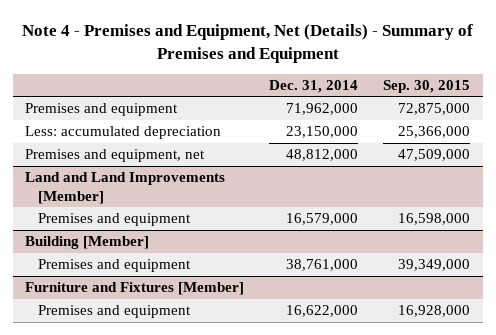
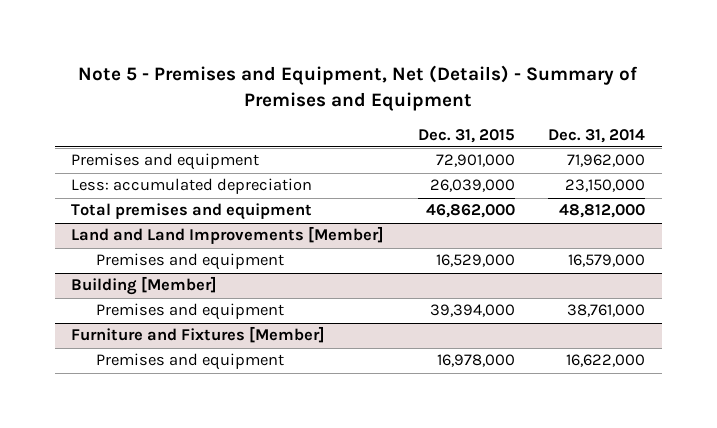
[21,23,473,63] Note 4 - Premises and Equipment, Net (Details) - Summary of Premises and Equipment -> [78,65,639,111] Note 5 - Premises and Equipment, Net (Details) - Summary of Premises and Equipment
[383,79,471,93] Sep. 30, 2015 -> none
none -> [417,128,515,143] Dec. 31, 2015
[25,149,206,163] Premises and equipment, net -> [71,203,313,221] Total premises and equipment

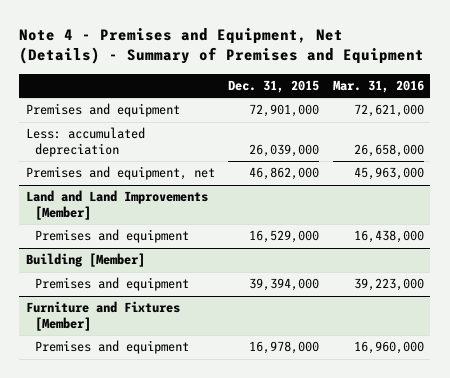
[78,65,639,111] Note 5 - Premises and Equipment, Net (Details) - Summary of Premises and Equipment -> [19,27,425,65] Note 4 - Premises and Equipment, Net (Details) - Summary of Premises and Equipment
[548,128,646,143] Dec. 31, 2014 -> none
none -> [332,79,424,93] Mar. 31, 2016
[71,203,313,221] Total premises and equipment -> [26,166,216,181] Premises and equipment, net

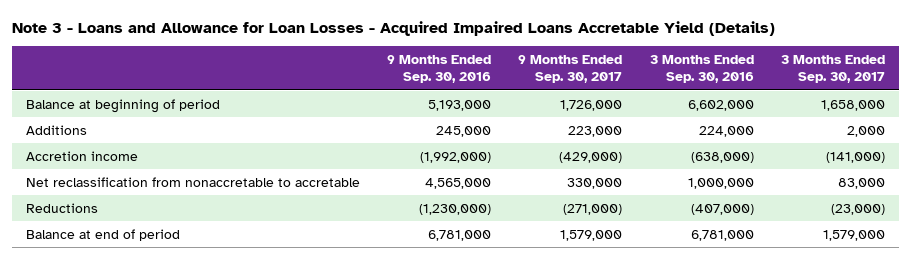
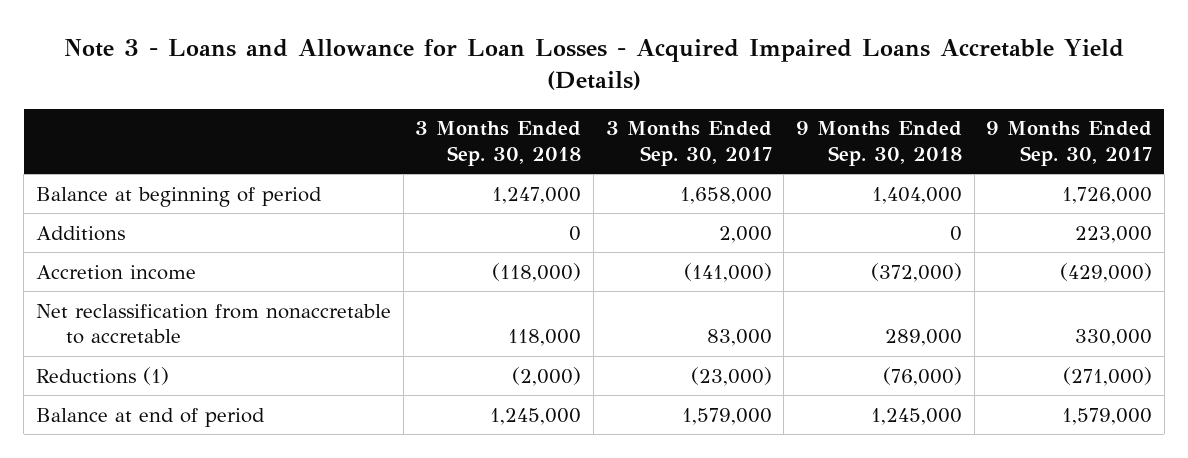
[386,55,491,84] 9 Months Ended Sep. 30, 2016 -> none
[649,55,754,84] 3 Months Ended Sep. 30, 2016 -> none
none -> [415,121,582,167] 3 Months Ended Sep. 30, 2018
none -> [795,121,962,167] 9 Months Ended Sep. 30, 2018
[25,202,98,213] Reductions -> [35,366,169,385] Reductions (1)

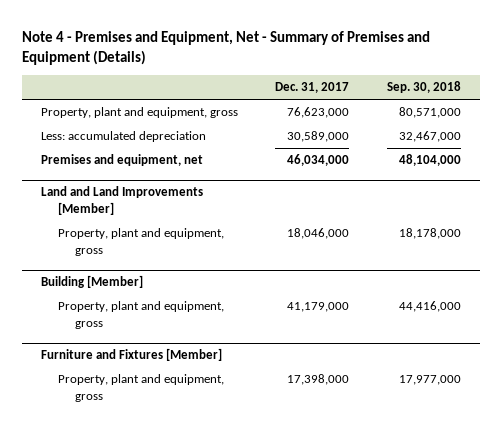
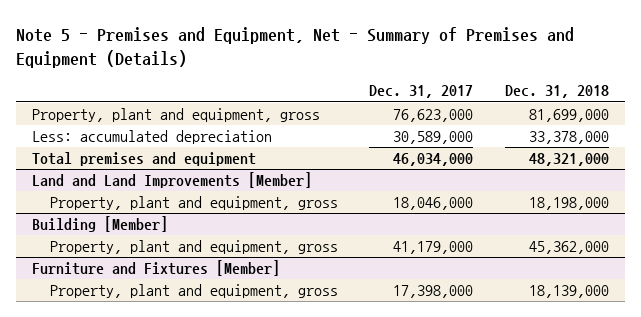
[21,30,430,65] Note 4 - Premises and Equipment, Net - Summary of Premises and Equipment (Details) -> [15,26,574,68] Note 5 - Premises and Equipment, Net - Summary of Premises and Equipment (Details)
[387,81,462,94] Sep. 30, 2018 -> none
none -> [504,85,609,99] Dec. 31, 2018
[40,154,203,167] Premises and equipment, net -> [31,152,256,167] Total premises and equipment

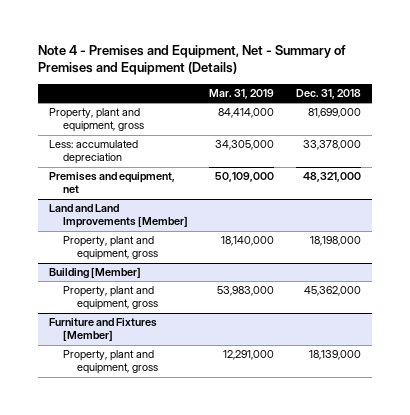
[15,26,574,68] Note 5 - Premises and Equipment, Net - Summary of Premises and Equipment (Details) -> [37,45,346,76] Note 4 - Premises and Equipment, Net - Summary of Premises and Equipment (Details)
[369,85,474,99] Dec. 31, 2017 -> none
none -> [209,88,275,99] Mar. 31, 2019
[31,152,256,167] Total premises and equipment -> [48,172,175,194] Premises and equipment, net

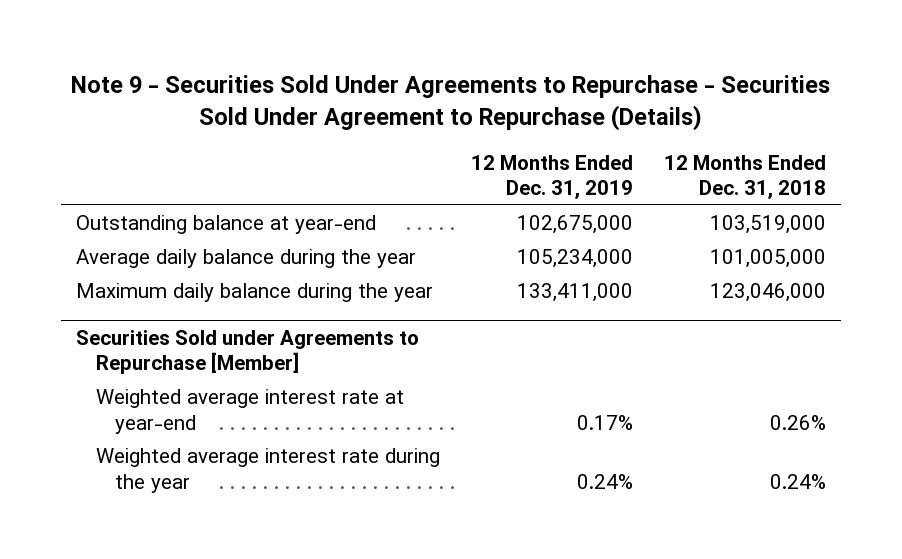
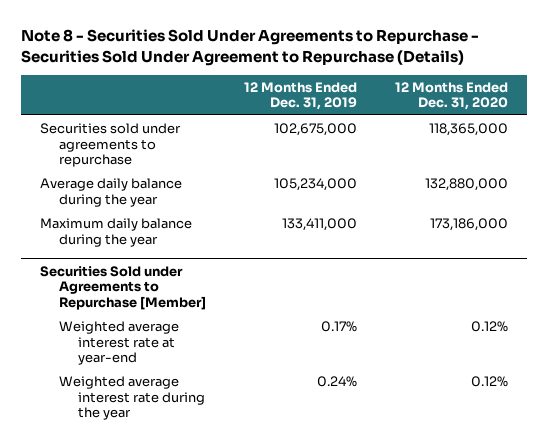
[71,74,831,131] Note 9 - Securities Sold Under Agreements to Repurchase - Securities Sold Under Agreement to Repurchase (Details) -> [20,29,479,66] Note 8 - Securities Sold Under Agreements to Repurchase - Securities Sold Under Agreement to Repurchase (Details)
[663,154,826,199] 12 Months Ended Dec. 31, 2018 -> none
none -> [395,81,509,111] 12 Months Ended Dec. 31, 2020
[76,215,377,235] Outstanding balance at year-end -> [39,123,181,168] Securities sold under agreements to repurchase

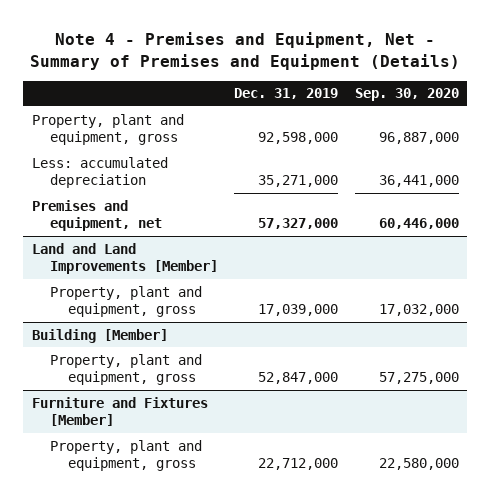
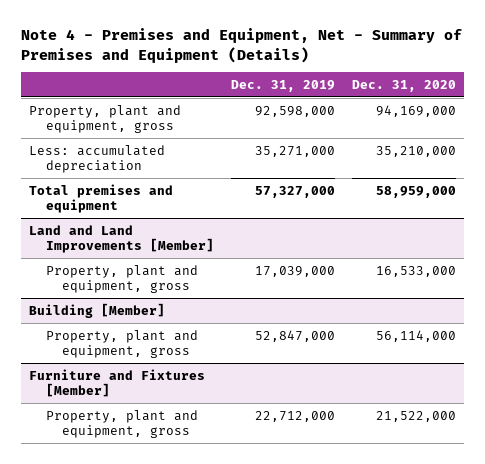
[355,88,460,102] Sep. 30, 2020 -> none
none -> [351,79,456,92] Dec. 31, 2020
[31,199,162,232] Premises and equipment, net -> [29,183,174,214] Total premises and equipment

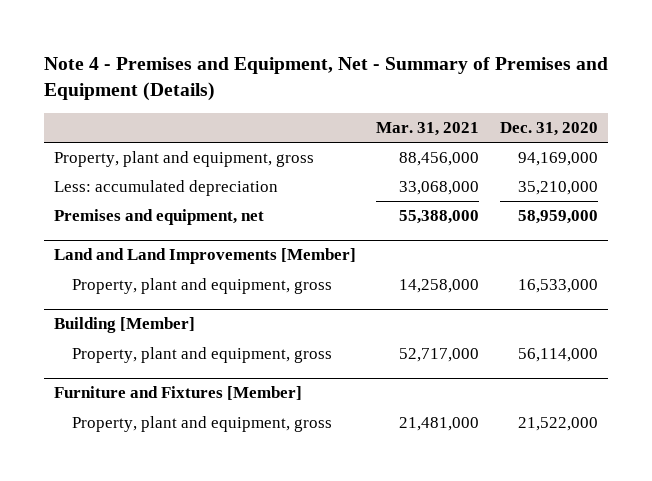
[230,79,335,92] Dec. 31, 2019 -> none
none -> [376,121,480,136] Mar. 31, 2021
[29,183,174,214] Total premises and equipment -> [54,209,265,226] Premises and equipment, net

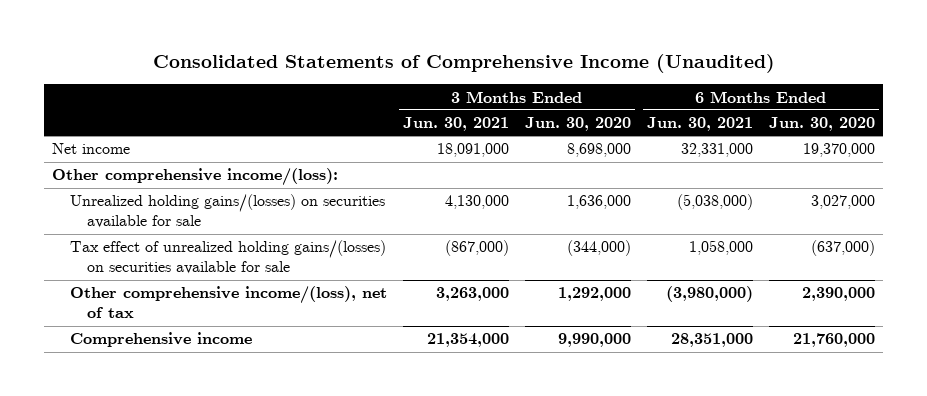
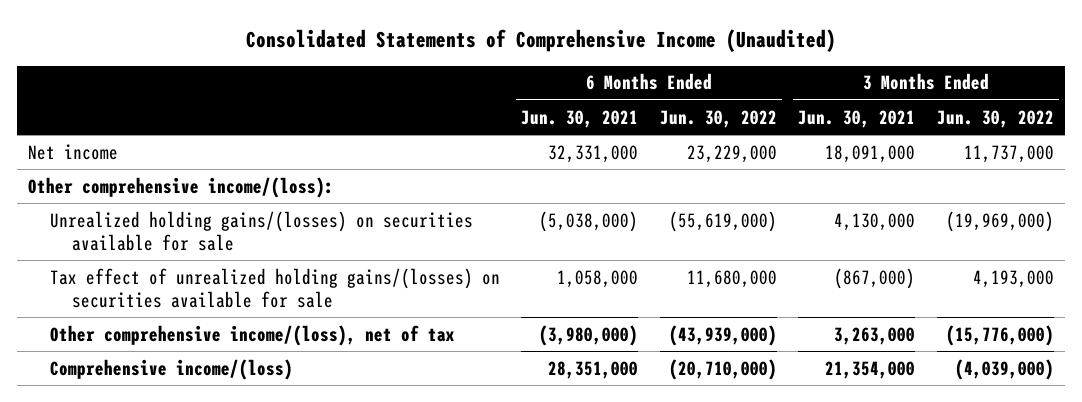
[524,117,631,132] Jun. 30, 2020 -> none
[769,117,876,132] Jun. 30, 2020 -> none
none -> [659,109,777,128] Jun. 30, 2022
none -> [936,109,1054,128] Jun. 30, 2022
[69,332,252,348] Comprehensive income -> [49,358,293,380] Comprehensive income/(loss)

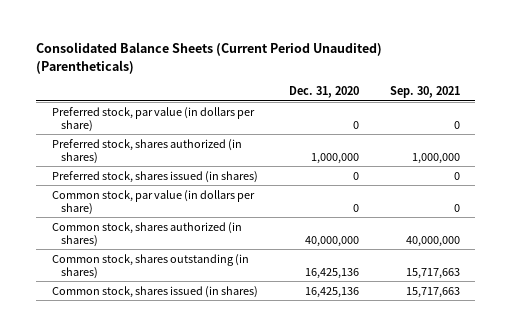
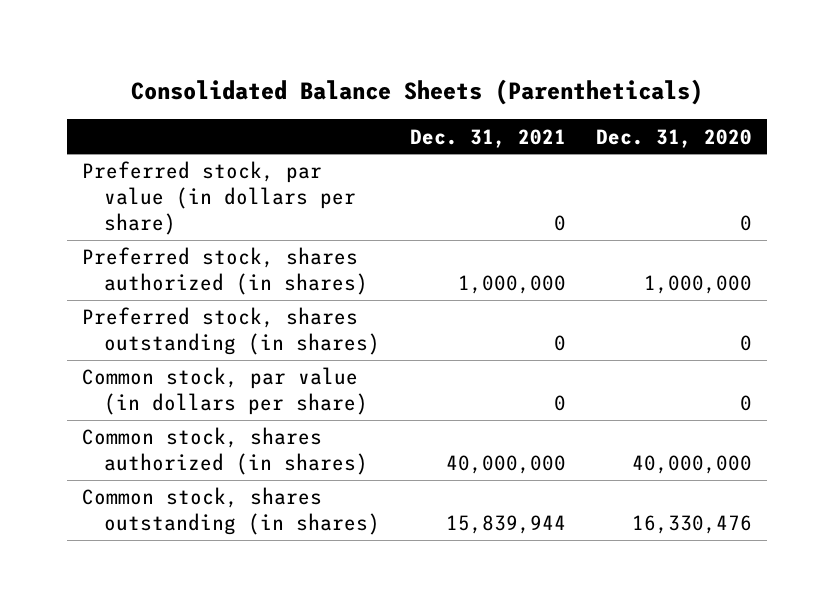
[36,42,383,74] Consolidated Balance Sheets (Current Period Unaudited) (Parentheticals) -> [130,78,703,105] Consolidated Balance Sheets (Parentheticals)
[389,86,460,99] Sep. 30, 2021 -> none
none -> [409,128,566,148] Dec. 31, 2021
[51,170,258,183] Preferred stock, shares issued (in shares) -> [82,307,380,355] Preferred stock, shares outstanding (in shares)
[51,285,258,298] Common stock, shares issued (in shares) -> none
[304,267,359,279] 16,425,136 -> [631,514,752,534] 16,330,476

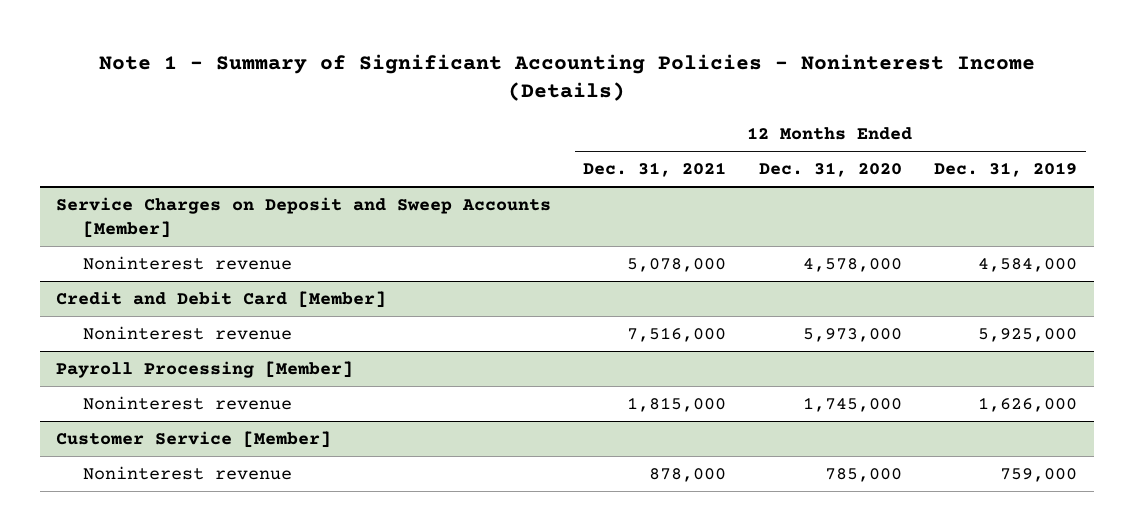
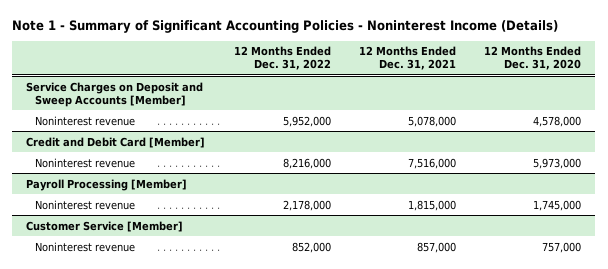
[934,162,1078,178] Dec. 31, 2019 -> none
none -> [233,46,331,71] 12 Months Ended Dec. 31, 2022
[649,467,727,482] 878,000 -> [416,241,456,253] 857,000
[824,467,902,482] 785,000 -> [542,241,582,253] 757,000

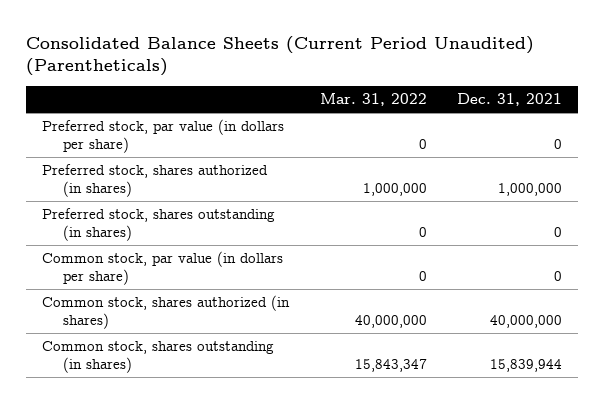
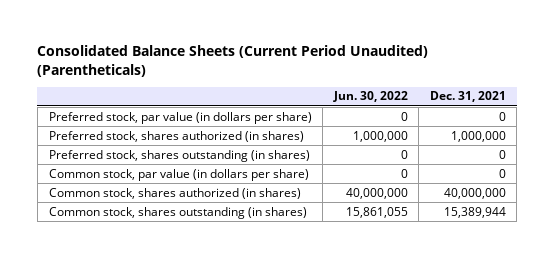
[319,92,427,106] Mar. 31, 2022 -> none
none -> [332,91,408,103] Jun. 30, 2022
[490,358,563,372] 15,839,944 -> [443,206,506,218] 15,389,944

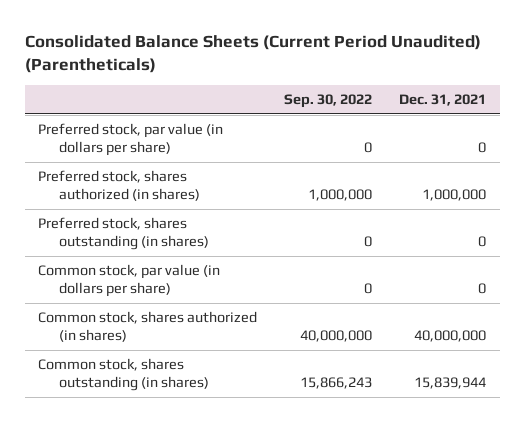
[332,91,408,103] Jun. 30, 2022 -> none
none -> [284,93,373,108] Sep. 30, 2022
[443,206,506,218] 15,389,944 -> [414,376,487,389] 15,839,944

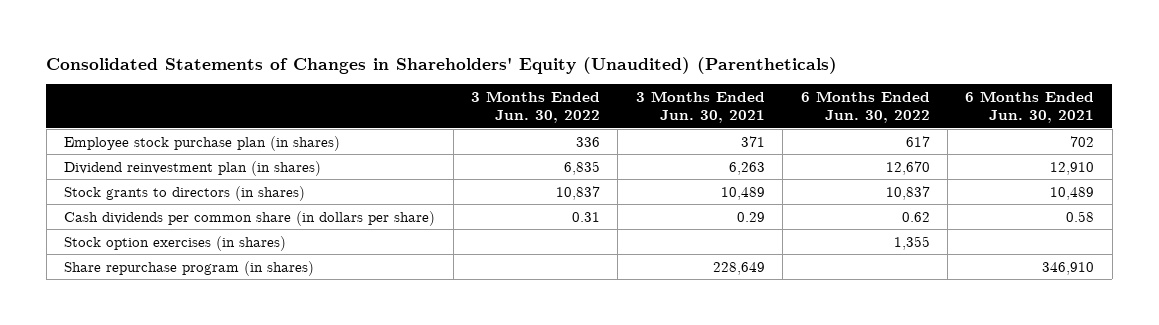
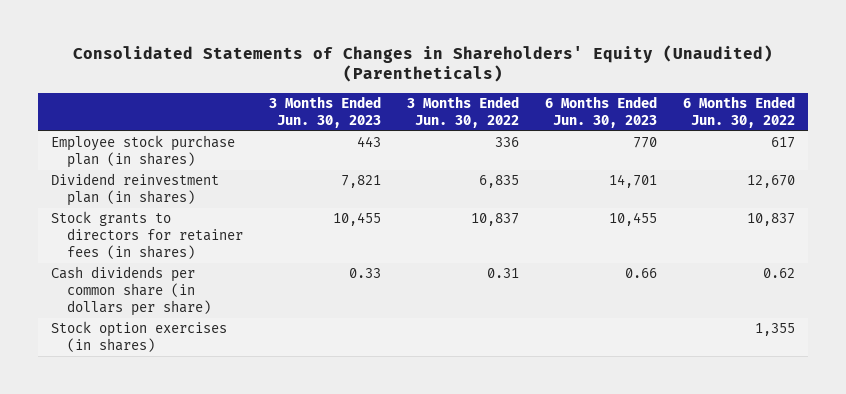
[635,91,765,124] 3 Months Ended Jun. 30, 2021 -> none
[965,91,1095,124] 6 Months Ended Jun. 30, 2021 -> none
none -> [268,96,381,128] 3 Months Ended Jun. 30, 2023
none -> [544,96,657,128] 6 Months Ended Jun. 30, 2023
[64,185,306,201] Stock grants to directors (in shares) -> [50,211,243,259] Stock grants to directors for retainer fees (in shares)
[64,260,315,276] Share repurchase program (in shares) -> none

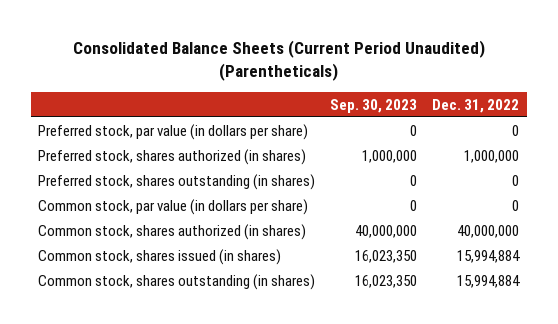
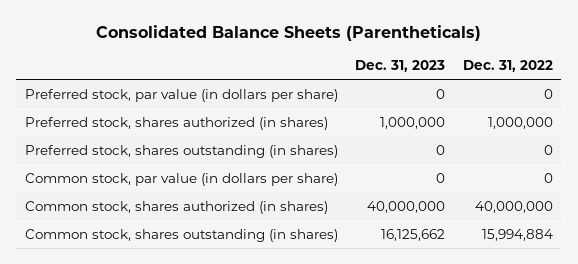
[72,39,485,81] Consolidated Balance Sheets (Current Period Unaudited) (Parentheticals) -> [95,24,481,41] Consolidated Balance Sheets (Parentheticals)
[330,98,418,113] Sep. 30, 2023 -> none
none -> [355,60,446,73] Dec. 31, 2023
[38,248,282,265] Common stock, shares issued (in shares) -> none

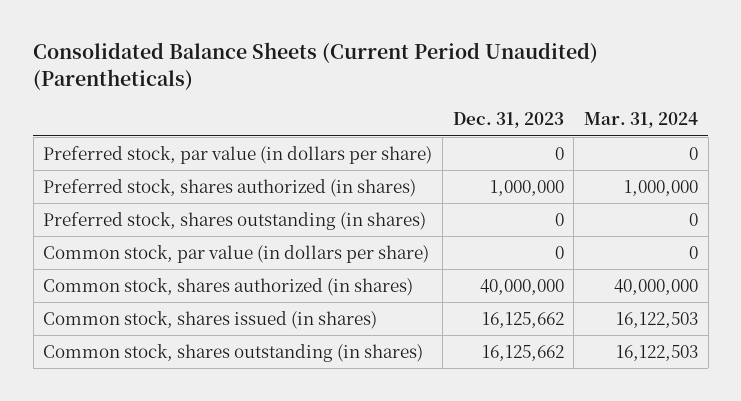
[95,24,481,41] Consolidated Balance Sheets (Parentheticals) -> [33,42,599,90] Consolidated Balance Sheets (Current Period Unaudited) (Parentheticals)
[462,60,553,73] Dec. 31, 2022 -> none
none -> [583,112,698,129] Mar. 31, 2024
none -> [43,310,378,329] Common stock, shares issued (in shares)

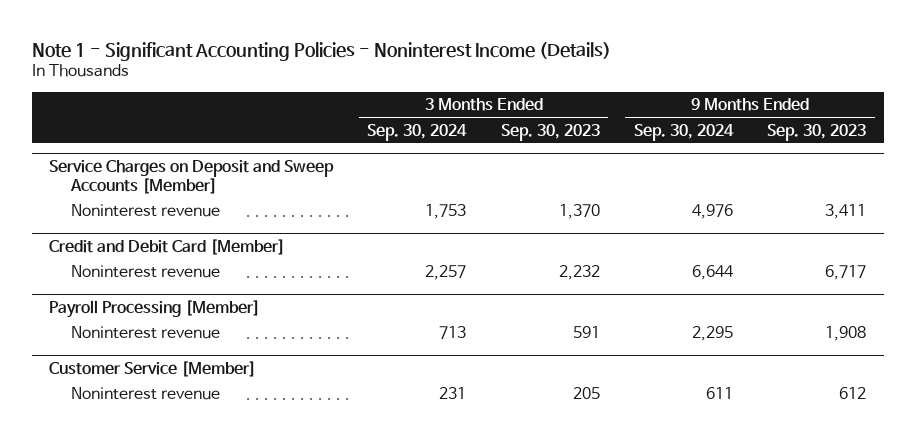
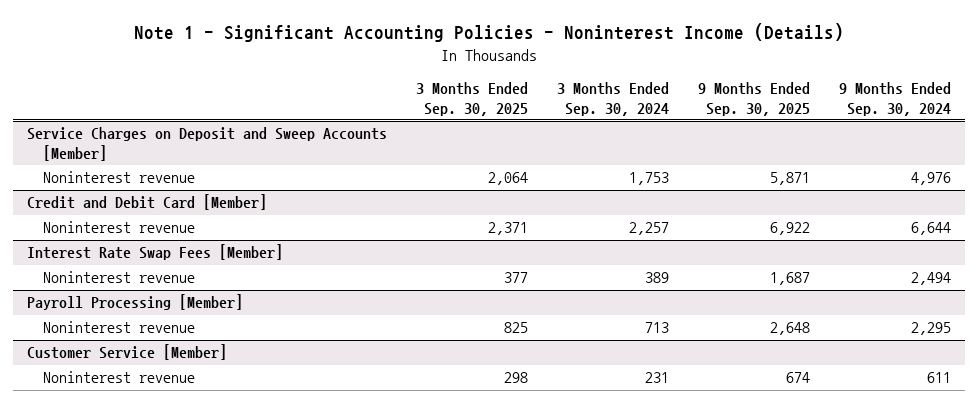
[500,123,600,141] Sep. 30, 2023 -> none
[767,123,867,141] Sep. 30, 2023 -> none
none -> [416,82,529,116] 3 Months Ended Sep. 30, 2025
none -> [697,82,810,116] 9 Months Ended Sep. 30, 2025
none -> [27,244,284,261] Interest Rate Swap Fees [Member]
none -> [43,271,196,284] Noninterest revenue

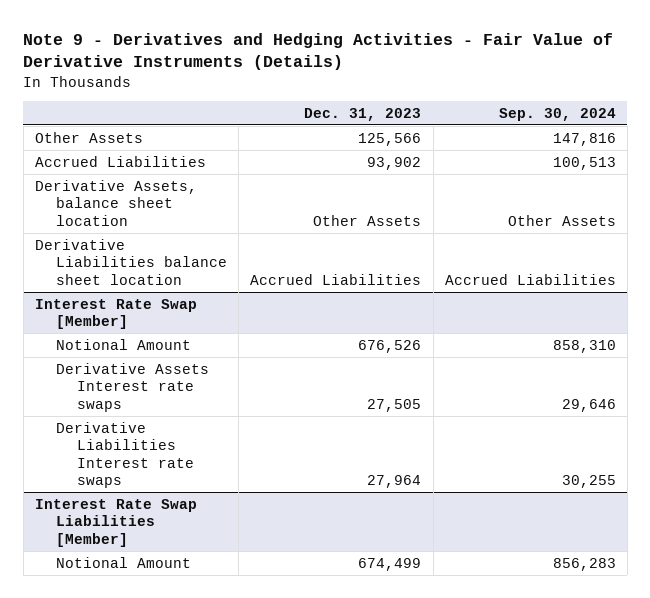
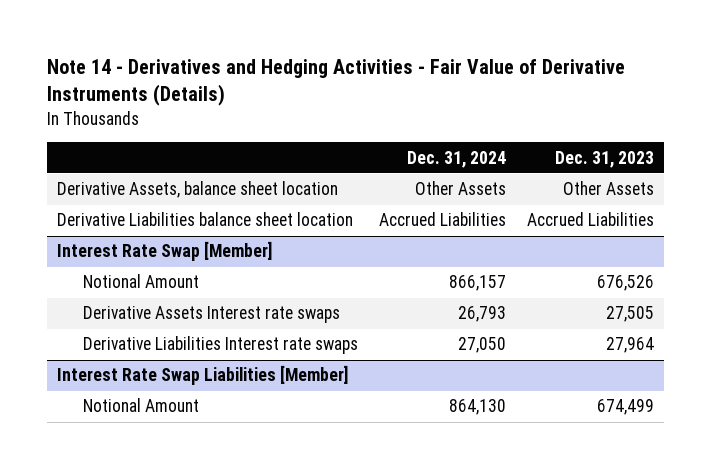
[23,33,614,71] Note 9 - Derivatives and Hedging Activities - Fair Value of Derivative Instruments (Details) -> [46,58,625,107] Note 14 - Derivatives and Hedging Activities - Fair Value of Derivative Instruments (Details)
[498,107,616,121] Sep. 30, 2024 -> none
none -> [406,150,506,168] Dec. 31, 2024
[34,131,143,143] Other Assets -> none
[34,155,206,167] Accrued Liabilities -> none

